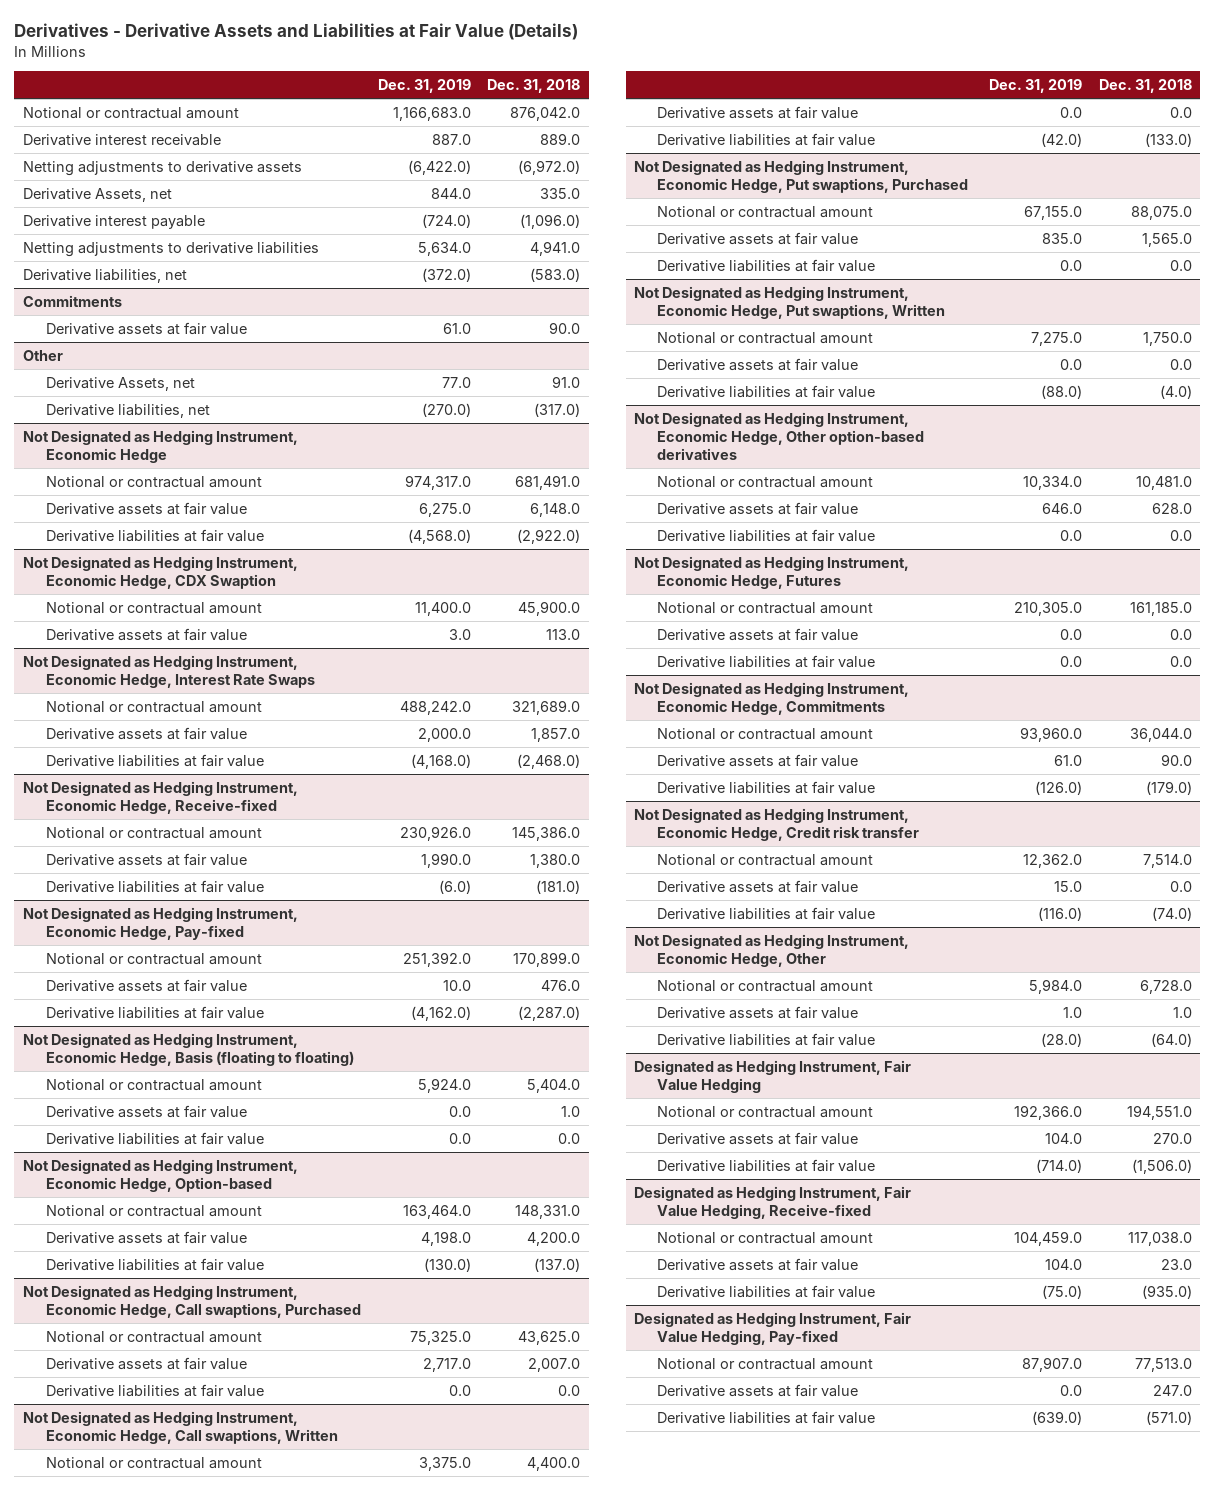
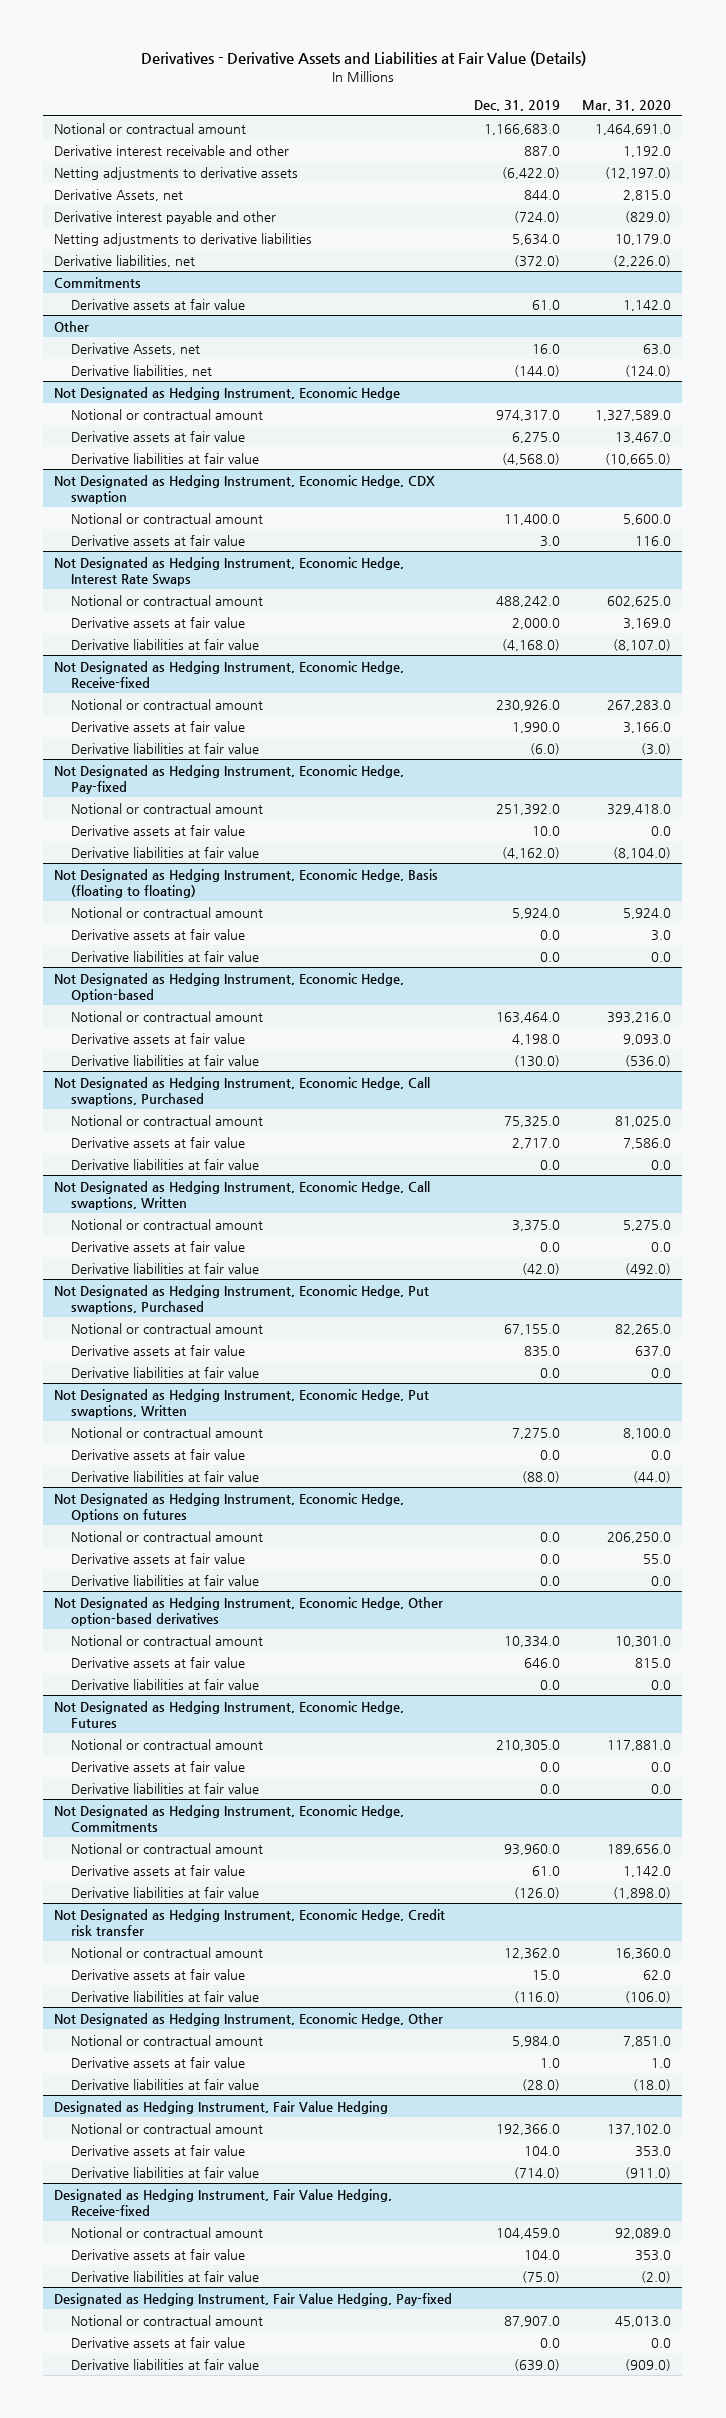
[487,79,581,94] Dec. 31, 2018 -> none
none -> [582,100,672,112] Mar. 31, 2020
[22,133,221,146] Derivative interest receivable -> [54,144,290,156] Derivative interest receivable and other
[22,214,205,229] Derivative interest payable -> [54,210,277,224] Derivative interest payable and other
[441,376,471,388] 77.0 -> [532,343,561,354] 16.0
[421,402,471,417] (270.0) -> [514,364,561,377] (144.0)
[22,555,298,589] Not Designated as Hedging Instrument, Economic Hedge, CDX Swaption -> [54,474,436,504] Not Designated as Hedging Instrument, Economic Hedge, CDX swaption
none -> [54,1492,405,1522] Not Designated as Hedging Instrument, Economic Hedge, Options on futures
none -> [71,1530,264,1542] Notional or contractual amount
none -> [71,1552,246,1564] Derivative assets at fair value
none -> [71,1574,260,1586] Derivative liabilities at fair value

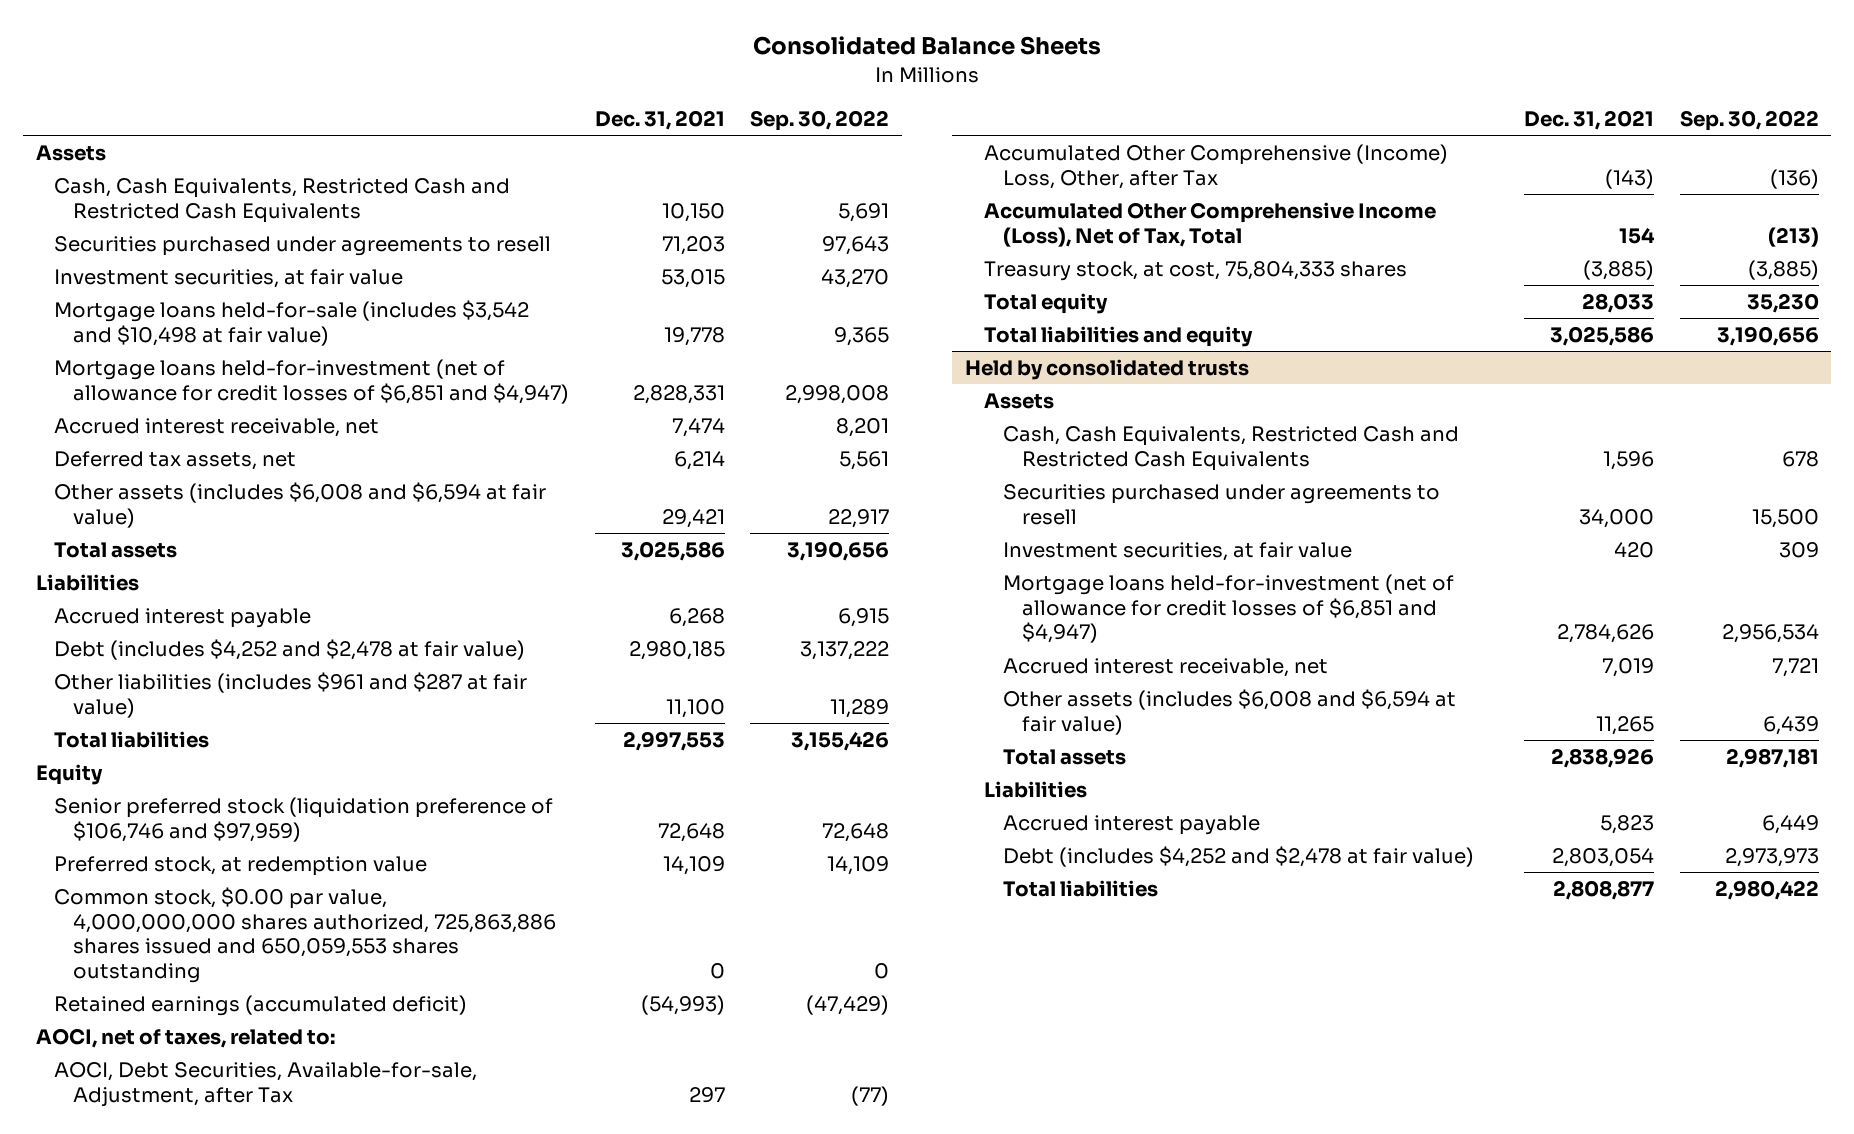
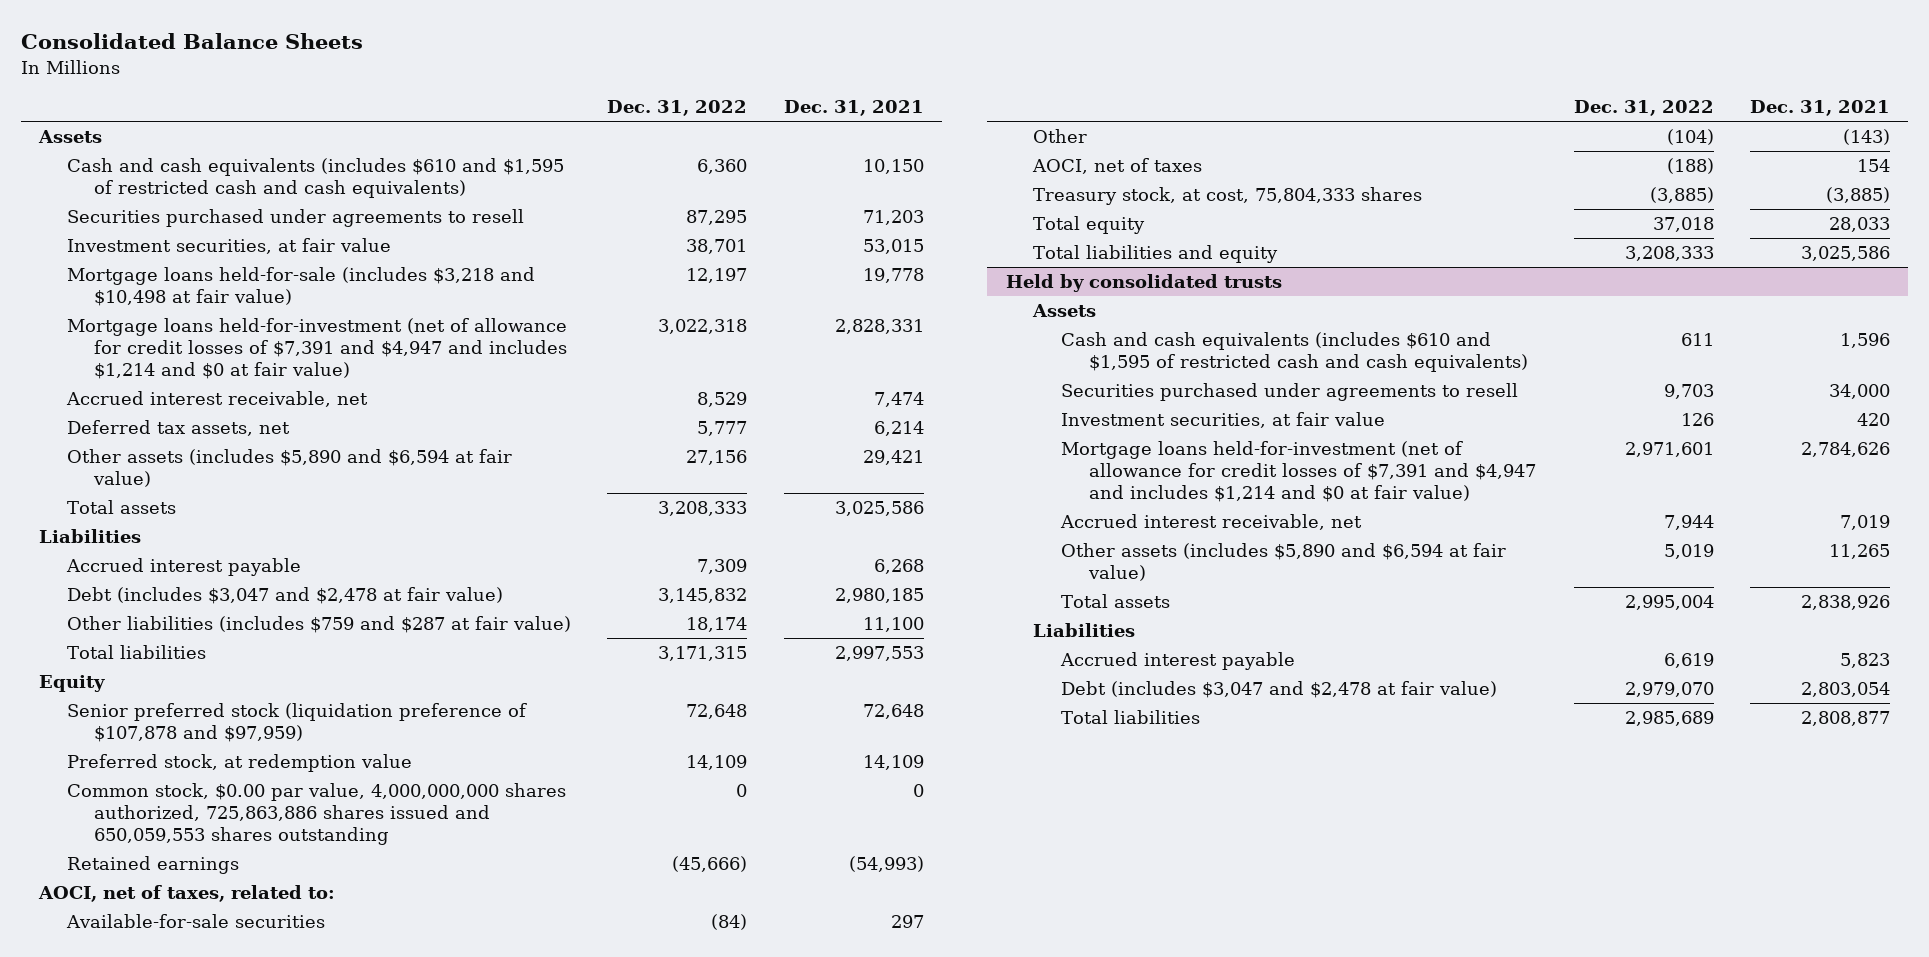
[750,109,890,131] Sep. 30, 2022 -> none
none -> [607,100,748,117] Dec. 31, 2022
[54,178,511,223] Cash, Cash Equivalents, Restricted Cash and Restricted Cash Equivalents -> [66,158,564,199] Cash and cash equivalents (includes $610 and $1,595 of restricted cash and cash equivalents)
[54,300,530,346] Mortgage loans held-for-sale (includes $3,542 and $10,498 at fair value) -> [66,267,535,307] Mortgage loans held-for-sale (includes $3,218 and $10,498 at fair value)
[54,359,570,404] Mortgage loans held-for-investment (net of allowance for credit losses of $6,851 and $4,947) -> [66,318,568,380] Mortgage loans held-for-investment (net of allowance for credit losses of $7,391 and $4,947 and includes $1,214 and $0 at fair value)
[54,482,547,528] Other assets (includes $6,008 and $6,594 at fair value) -> [66,449,512,488] Other assets (includes $5,890 and $6,594 at fair value)
[54,639,526,661] Debt (includes $4,252 and $2,478 at fair value) -> [66,587,503,605] Debt (includes $3,047 and $2,478 at fair value)
[54,672,528,718] Other liabilities (includes $961 and $287 at fair value) -> [66,616,571,634] Other liabilities (includes $759 and $287 at fair value)
[54,797,554,842] Senior preferred stock (liquidation preference of $106,746 and $97,959) -> [66,703,527,743] Senior preferred stock (liquidation preference of $107,878 and $97,959)
[54,995,468,1017] Retained earnings (accumulated deficit) -> [66,856,239,875] Retained earnings
[54,1062,478,1107] AOCI, Debt Securities, Available-for-sale, Adjustment, after Tax -> [65,914,325,929] Available-for-sale securities
[983,144,1448,189] Accumulated Other Comprehensive (Income) Loss, Other, after Tax -> [1033,129,1088,144] Other
[983,202,1436,247] Accumulated Other Comprehensive Income (Loss), Net of Tax, Total -> [1032,158,1203,175] AOCI, net of taxes
[1002,426,1459,471] Cash, Cash Equivalents, Restricted Cash and Restricted Cash Equivalents -> [1060,332,1528,373] Cash and cash equivalents (includes $610 and $1,595 of restricted cash and cash equivalents)
[1002,574,1454,644] Mortgage loans held-for-investment (net of allowance for credit losses of $6,851 and $4,947) -> [1060,441,1536,503] Mortgage loans held-for-investment (net of allowance for credit losses of $7,391 and $4,947 and includes $1,214 and $0 at fair value)
[1002,689,1456,735] Other assets (includes $6,008 and $6,594 at fair value) -> [1060,543,1506,582] Other assets (includes $5,890 and $6,594 at fair value)
[1002,846,1474,868] Debt (includes $4,252 and $2,478 at fair value) -> [1060,681,1497,699] Debt (includes $3,047 and $2,478 at fair value)

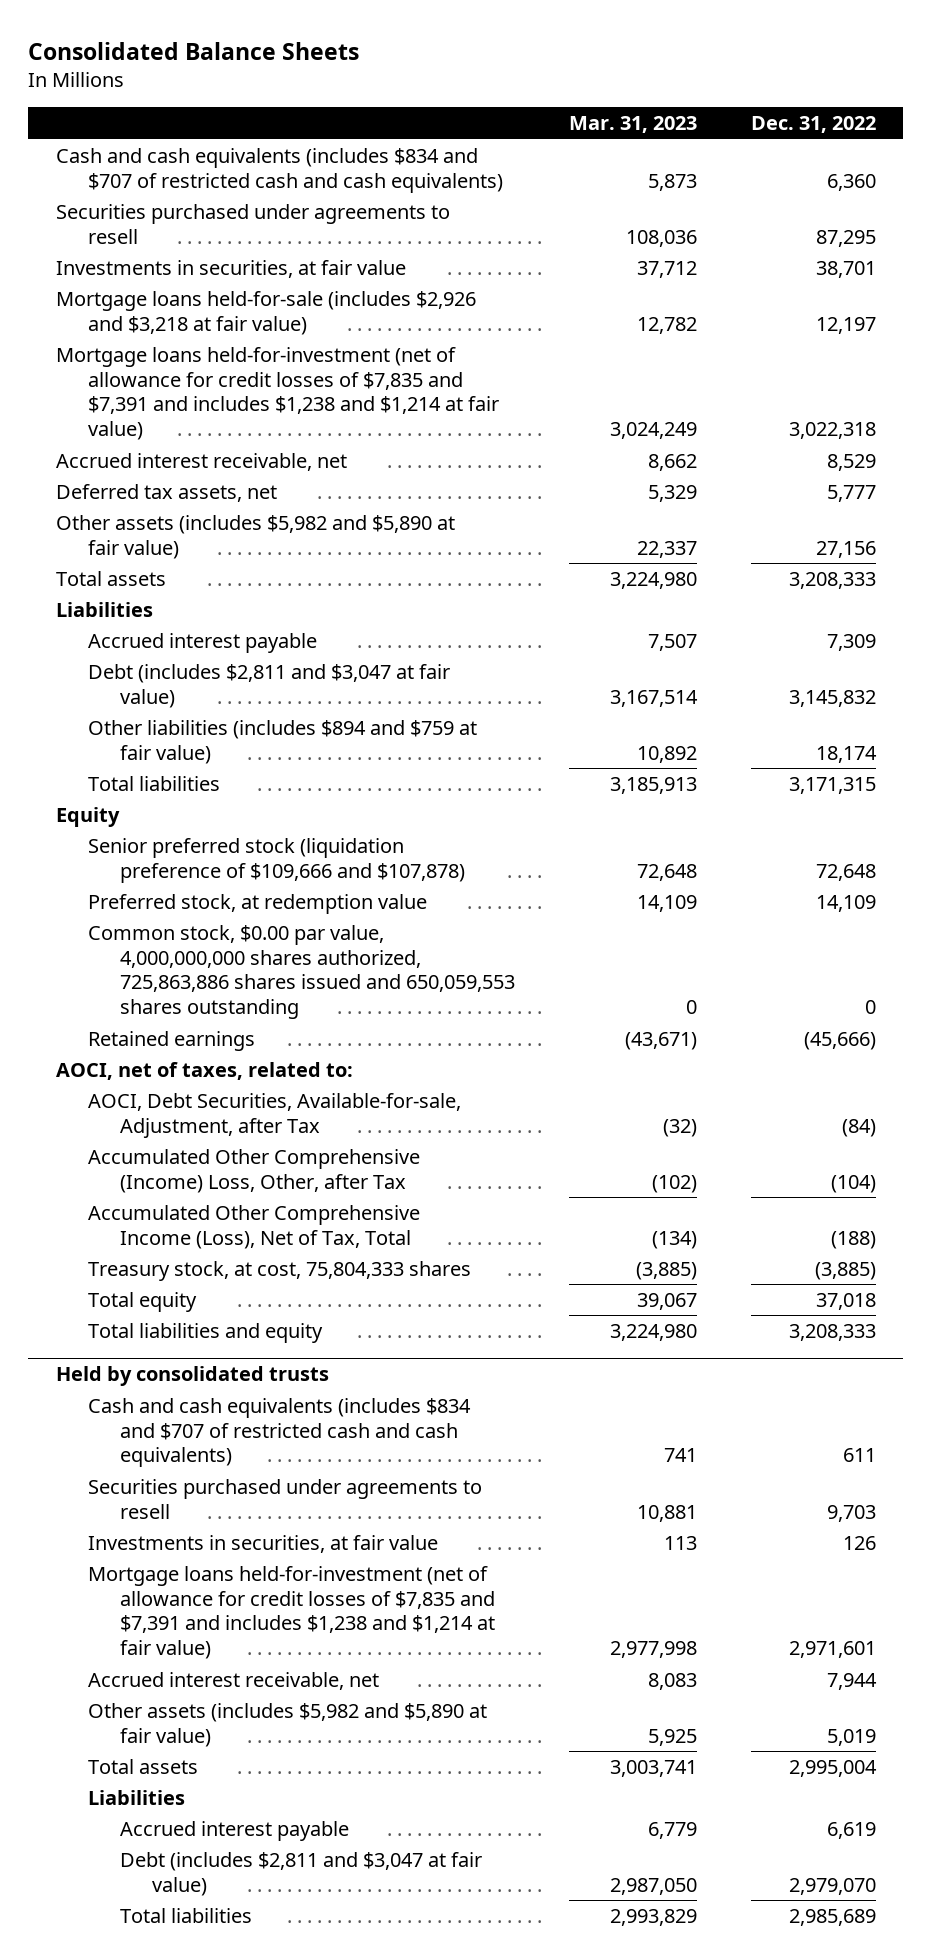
[783,100,924,117] Dec. 31, 2021 -> none
none -> [568,116,697,134] Mar. 31, 2023
[38,130,103,144] Assets -> none
[66,158,564,199] Cash and cash equivalents (includes $610 and $1,595 of restricted cash and cash equivalents) -> [55,147,503,193] Cash and cash equivalents (includes $834 and $707 of restricted cash and cash equivalents)
[66,238,391,255] Investment securities, at fair value -> [55,259,406,278] Investments in securities, at fair value
[66,267,535,307] Mortgage loans held-for-sale (includes $3,218 and $10,498 at fair value) -> [55,290,476,335] Mortgage loans held-for-sale (includes $2,926 and $3,218 at fair value)
[66,318,568,380] Mortgage loans held-for-investment (net of allowance for credit losses of $7,391 and $4,947 and includes $1,214 and $0 at fair value) -> [55,346,499,441] Mortgage loans held-for-investment (net of allowance for credit losses of $7,835 and $7,391 and includes $1,238 and $1,214 at fair value)
[66,449,512,488] Other assets (includes $5,890 and $6,594 at fair value) -> [55,514,455,559] Other assets (includes $5,982 and $5,890 at fair value)
[66,587,503,605] Debt (includes $3,047 and $2,478 at fair value) -> [87,663,450,708] Debt (includes $2,811 and $3,047 at fair value)
[66,616,571,634] Other liabilities (includes $759 and $287 at fair value) -> [87,719,477,764] Other liabilities (includes $894 and $759 at fair value)
[66,703,527,743] Senior preferred stock (liquidation preference of $107,878 and $97,959) -> [87,837,465,883] Senior preferred stock (liquidation preference of $109,666 and $107,878)
[65,914,325,929] Available-for-sale securities -> [87,1092,461,1138] AOCI, Debt Securities, Available-for-sale, Adjustment, after Tax
[1033,129,1088,144] Other -> [87,1148,420,1193] Accumulated Other Comprehensive (Income) Loss, Other, after Tax
[1032,158,1203,175] AOCI, net of taxes -> [87,1204,420,1249] Accumulated Other Comprehensive Income (Loss), Net of Tax, Total
[1032,304,1097,318] Assets -> none
[1060,332,1528,373] Cash and cash equivalents (includes $610 and $1,595 of restricted cash and cash equivalents) -> [87,1397,471,1468] Cash and cash equivalents (includes $834 and $707 of restricted cash and cash equivalents)
[1060,412,1385,429] Investment securities, at fair value -> [87,1534,438,1553] Investments in securities, at fair value
[1060,441,1536,503] Mortgage loans held-for-investment (net of allowance for credit losses of $7,391 and $4,947 and includes $1,214 and $0 at fair value) -> [87,1565,495,1660] Mortgage loans held-for-investment (net of allowance for credit losses of $7,835 and $7,391 and includes $1,238 and $1,214 at fair value)
[1060,543,1506,582] Other assets (includes $5,890 and $6,594 at fair value) -> [87,1702,487,1747] Other assets (includes $5,982 and $5,890 at fair value)
[1060,681,1497,699] Debt (includes $3,047 and $2,478 at fair value) -> [119,1851,482,1896] Debt (includes $2,811 and $3,047 at fair value)

